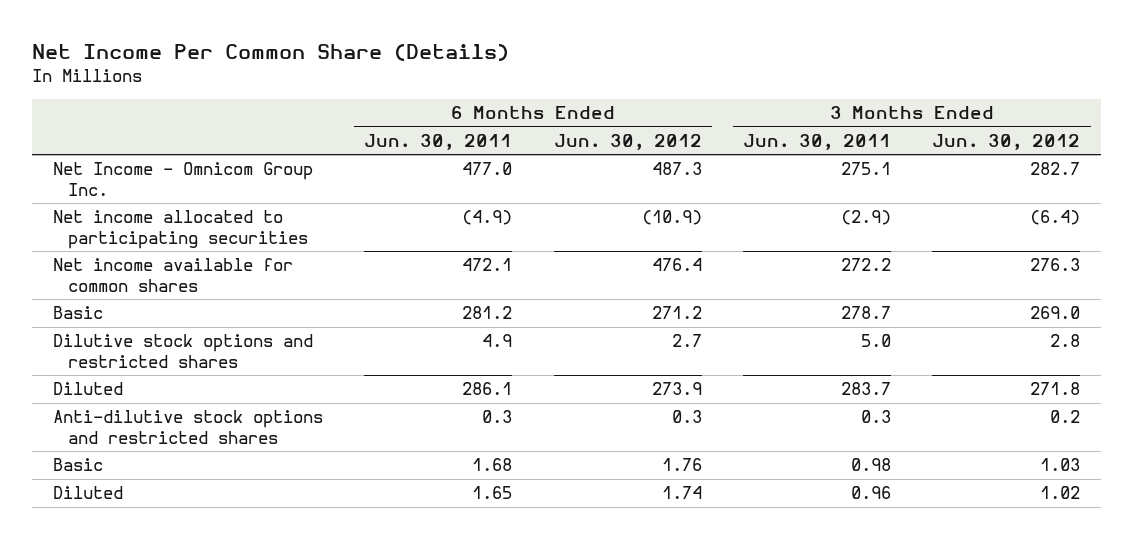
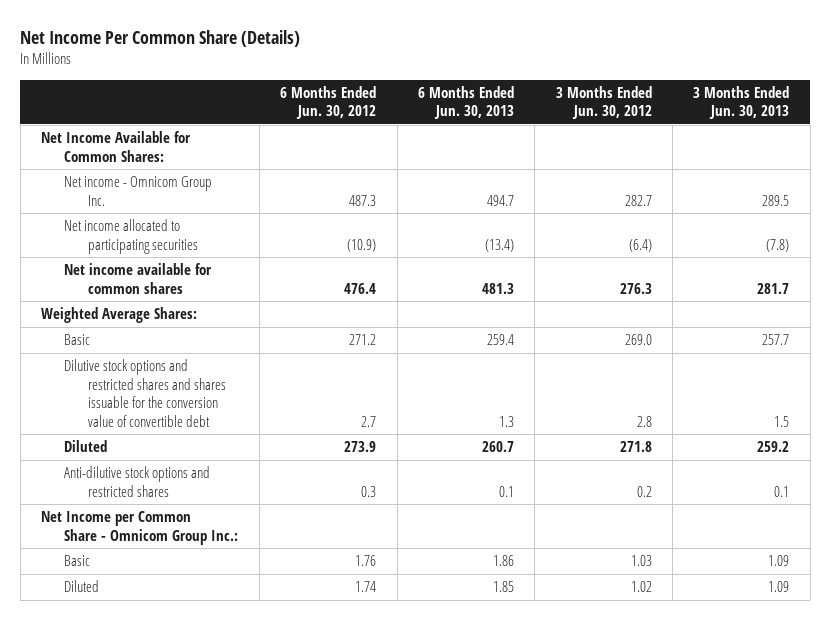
[364,134,513,151] Jun. 30, 2011 -> none
[743,134,892,151] Jun. 30, 2011 -> none
none -> [417,85,514,120] 6 Months Ended Jun. 30, 2013
none -> [693,85,790,120] 3 Months Ended Jun. 30, 2013
none -> [41,131,192,162] Net Income Available for Common Shares:
[52,162,313,196] Net Income - Omnicom Group Inc. -> [64,176,213,206] Net income - Omnicom Group Inc.
none -> [41,307,198,324] Weighted Average Shares:
[52,334,313,368] Dilutive stock options and restricted shares -> [64,359,226,427] Dilutive stock options and restricted shares and shares issuable for the conversion value of convertible debt
none -> [41,511,239,545] Net Income per Common Share - Omnicom Group Inc.:

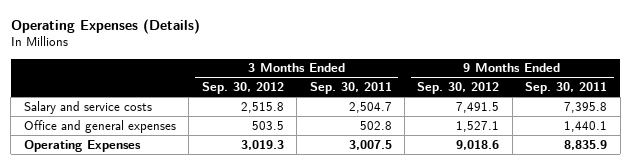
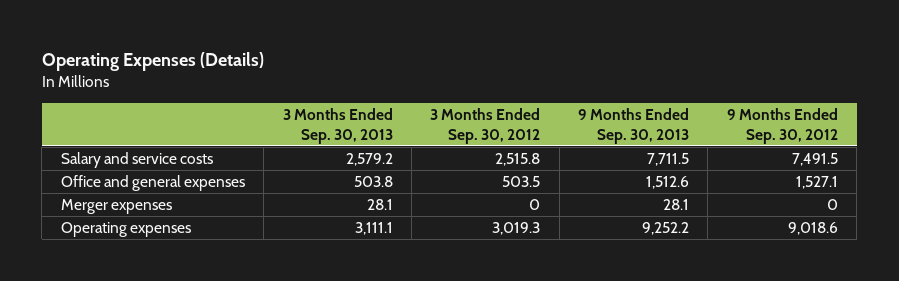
[309,82,392,95] Sep. 30, 2011 -> none
[525,82,608,95] Sep. 30, 2011 -> none
none -> [282,108,393,144] 3 Months Ended Sep. 30, 2013
none -> [578,108,690,144] 9 Months Ended Sep. 30, 2013
none -> [60,199,172,215] Merger expenses
[23,139,141,152] Operating Expenses -> [60,222,191,238] Operating expenses

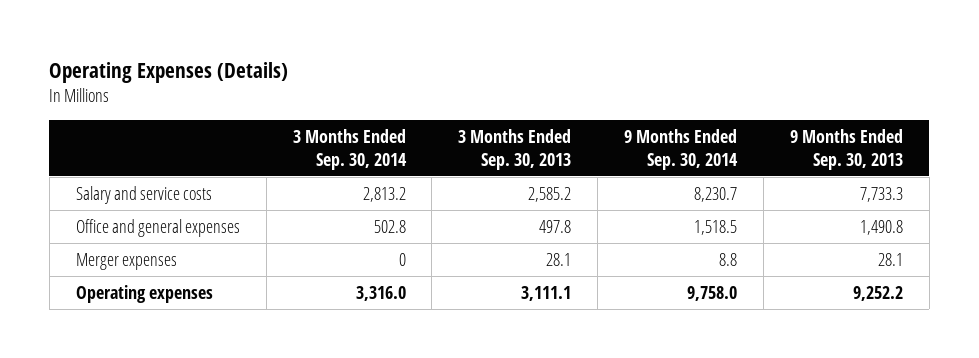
[430,108,541,144] 3 Months Ended Sep. 30, 2012 -> none
[726,108,838,144] 9 Months Ended Sep. 30, 2012 -> none
none -> [292,129,407,171] 3 Months Ended Sep. 30, 2014
none -> [624,129,739,171] 9 Months Ended Sep. 30, 2014
[345,153,393,167] 2,579.2 -> [528,186,572,202] 2,585.2
[647,153,690,167] 7,711.5 -> [859,186,903,202] 7,733.3
[353,176,393,188] 503.8 -> [539,219,572,233] 497.8
[646,176,690,190] 1,512.6 -> [859,219,903,235] 1,490.8

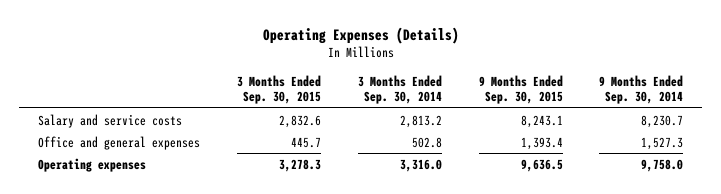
[458,129,572,171] 3 Months Ended Sep. 30, 2013 -> none
[789,129,903,171] 9 Months Ended Sep. 30, 2013 -> none
none -> [236,74,321,105] 3 Months Ended Sep. 30, 2015
none -> [478,74,563,105] 9 Months Ended Sep. 30, 2015
[75,252,177,270] Merger expenses -> none
[694,219,738,235] 1,518.5 -> [641,136,684,150] 1,527.3

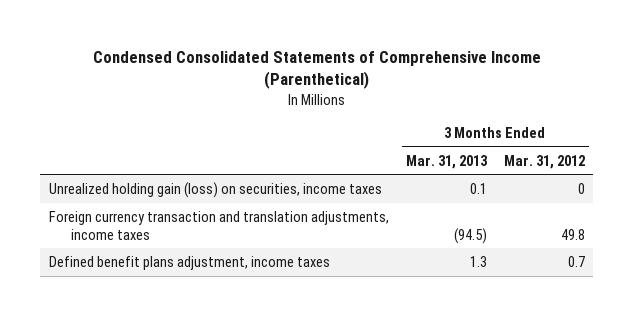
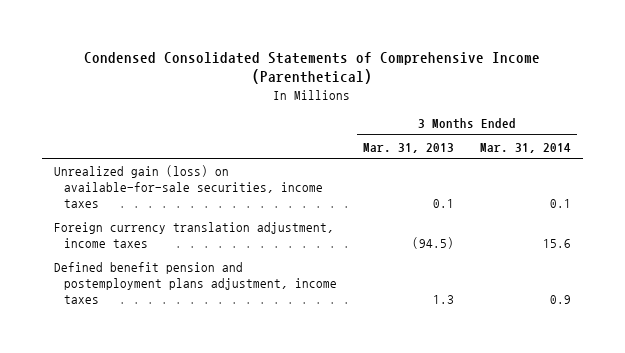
[503,154,585,169] Mar. 31, 2012 -> none
none -> [479,142,571,153] Mar. 31, 2014
[48,181,382,198] Unrealized holding gain (loss) on securities, income taxes -> [54,164,324,209] Unrealized gain (loss) on available-for-sale securities, income taxes
[48,210,389,240] Foreign currency transaction and translation adjustments, income taxes -> [54,221,335,249] Foreign currency translation adjustment, income taxes
[48,255,330,270] Defined benefit plans adjustment, income taxes -> [54,261,338,305] Defined benefit pension and postemployment plans adjustment, income taxes

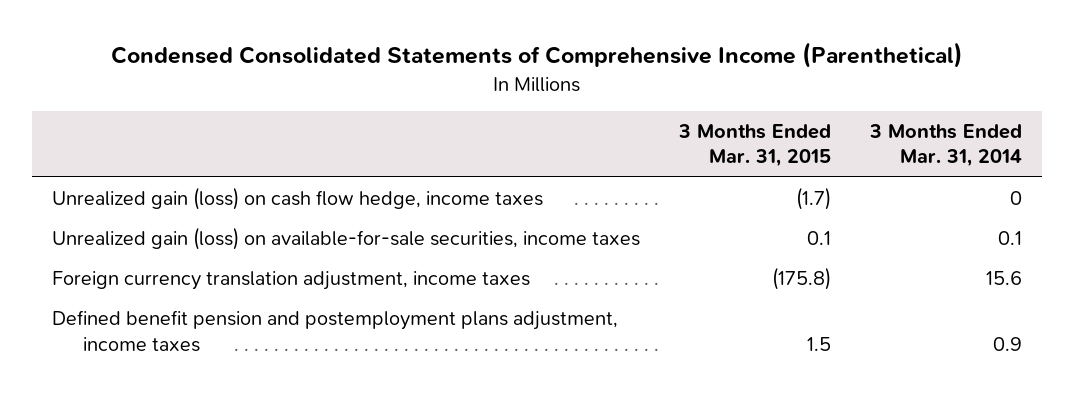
[362,142,454,153] Mar. 31, 2013 -> none
none -> [678,123,832,168] 3 Months Ended Mar. 31, 2015
none -> [51,187,543,211] Unrealized gain (loss) on cash flow hedge, income taxes

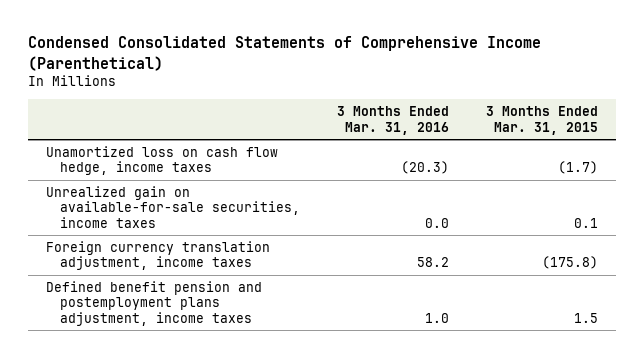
[869,123,1023,168] 3 Months Ended Mar. 31, 2014 -> none
none -> [336,106,449,135] 3 Months Ended Mar. 31, 2016
[51,187,543,211] Unrealized gain (loss) on cash flow hedge, income taxes -> [46,146,279,176] Unamortized loss on cash flow hedge, income taxes
[51,227,640,251] Unrealized gain (loss) on available-for-sale securities, income taxes -> [46,186,301,228] Unrealized gain on available-for-sale securities, income taxes

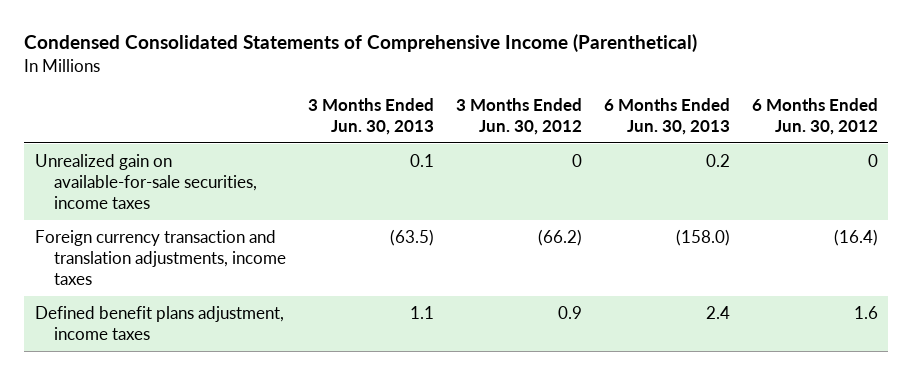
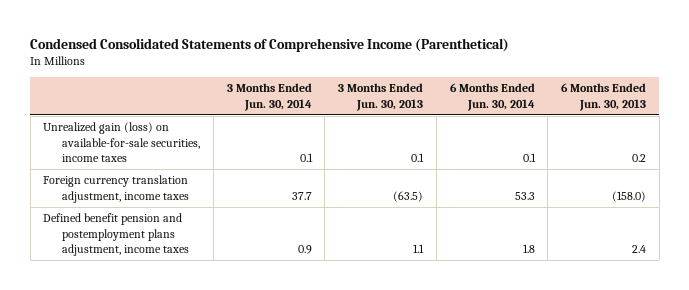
[455,97,582,136] 3 Months Ended Jun. 30, 2012 -> none
[751,97,878,136] 6 Months Ended Jun. 30, 2012 -> none
none -> [226,83,312,111] 3 Months Ended Jun. 30, 2014
none -> [449,83,535,111] 6 Months Ended Jun. 30, 2014
[34,153,258,210] Unrealized gain on available-for-sale securities, income taxes -> [43,122,201,163] Unrealized gain (loss) on available-for-sale securities, income taxes
[34,229,287,286] Foreign currency transaction and translation adjustments, income taxes -> [43,175,190,203] Foreign currency translation adjustment, income taxes
[34,305,284,340] Defined benefit plans adjustment, income taxes -> [43,213,190,257] Defined benefit pension and postemployment plans adjustment, income taxes

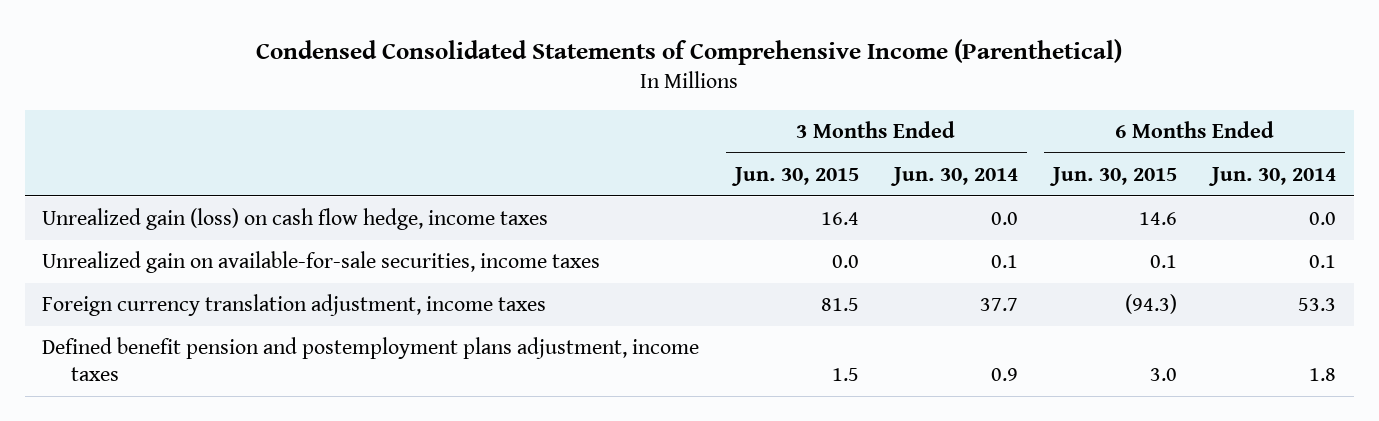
[338,83,424,111] 3 Months Ended Jun. 30, 2013 -> none
[561,83,647,111] 6 Months Ended Jun. 30, 2013 -> none
none -> [730,167,859,187] Jun. 30, 2015
none -> [1048,167,1177,187] Jun. 30, 2015
none -> [42,208,549,231] Unrealized gain (loss) on cash flow hedge, income taxes
[43,122,201,163] Unrealized gain (loss) on available-for-sale securities, income taxes -> [42,251,601,274] Unrealized gain on available-for-sale securities, income taxes

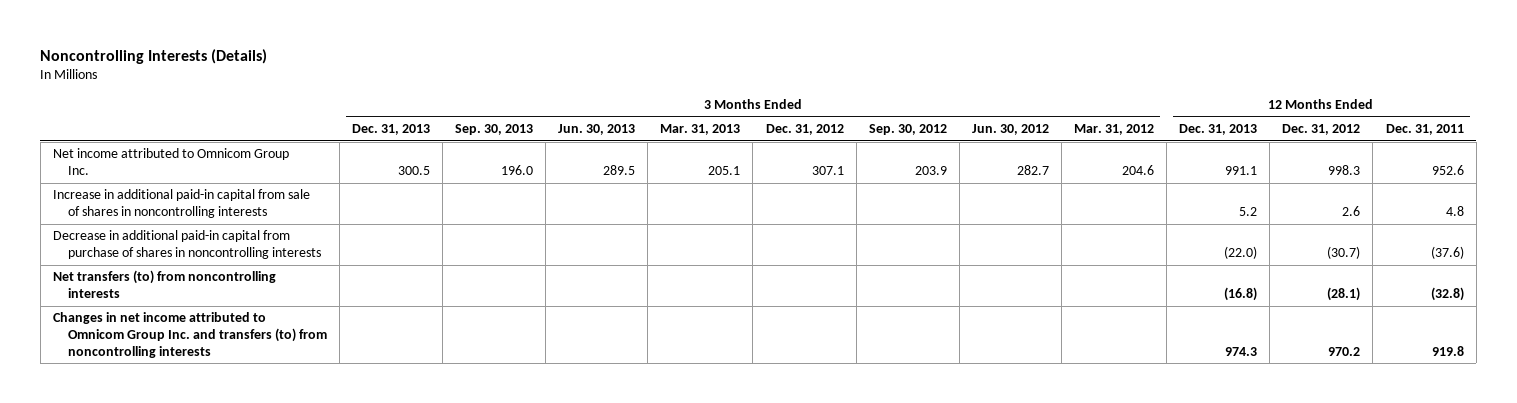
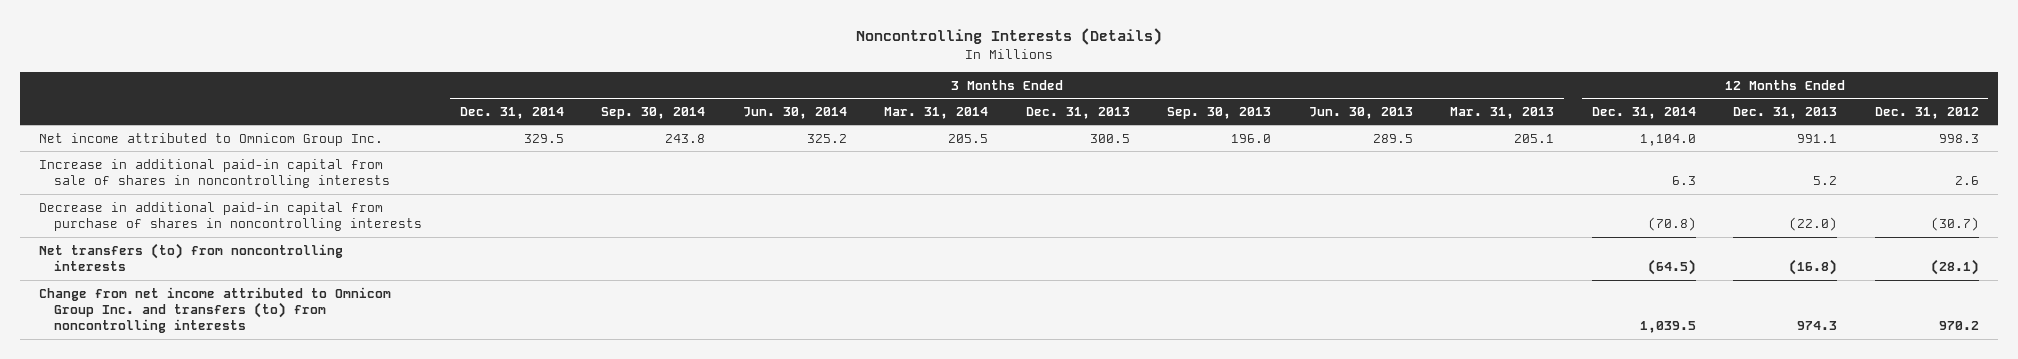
[765,124,844,136] Dec. 31, 2012 -> none
[868,124,947,136] Sep. 30, 2012 -> none
[971,124,1049,136] Jun. 30, 2012 -> none
[1074,124,1155,136] Mar. 31, 2012 -> none
[1385,124,1464,136] Dec. 31, 2011 -> none
none -> [459,106,564,119] Dec. 31, 2014
none -> [601,106,706,119] Sep. 30, 2014
none -> [742,106,847,119] Jun. 30, 2014
none -> [884,106,989,119] Mar. 31, 2014
none -> [1591,106,1696,119] Dec. 31, 2014
[53,312,327,358] Changes in net income attributed to Omnicom Group Inc. and transfers (to) from noncontrolling interests -> [38,286,391,334] Change from net income attributed to Omnicom Group Inc. and transfers (to) from noncontrolling interests

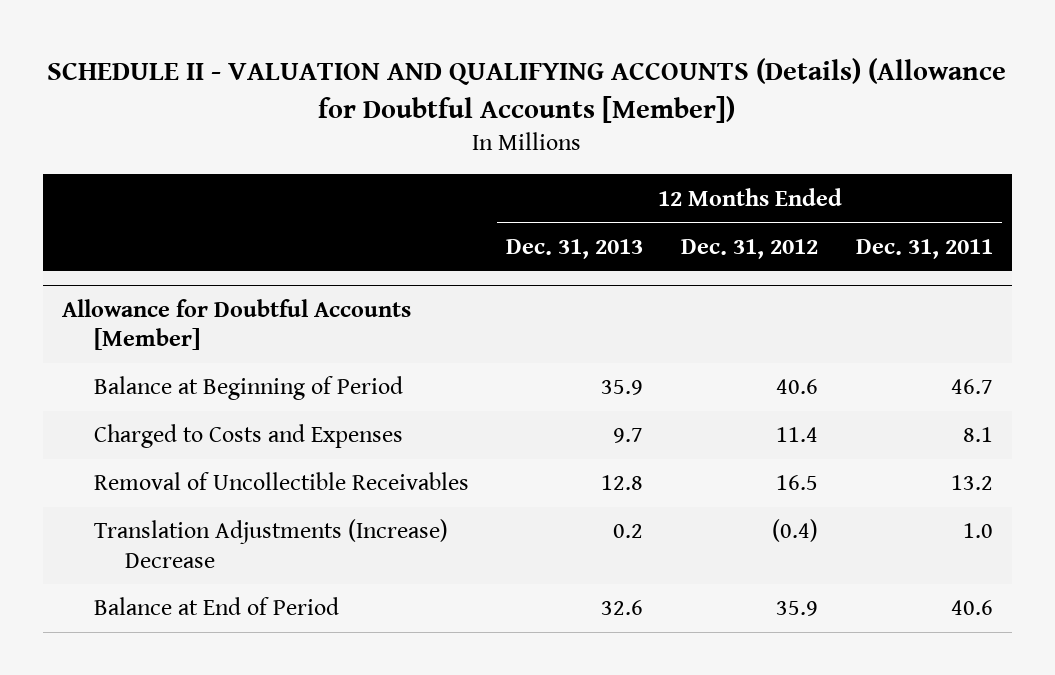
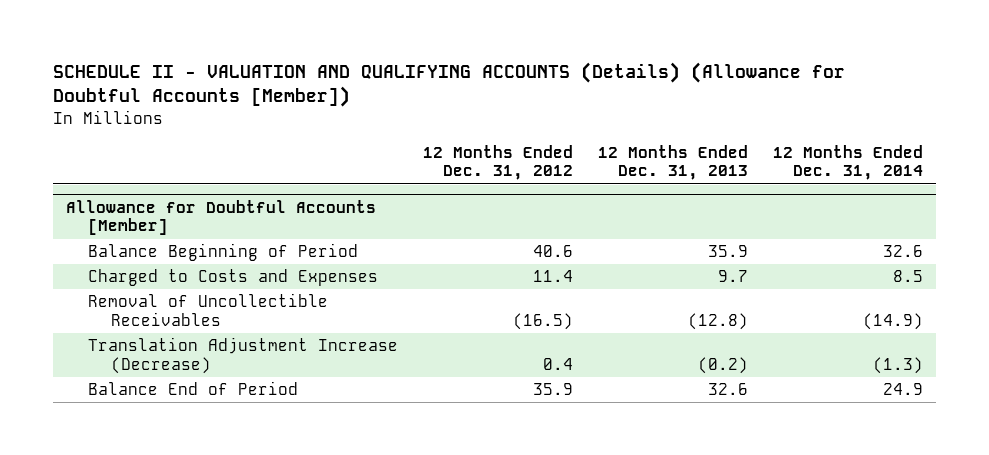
[855,238,993,259] Dec. 31, 2011 -> none
none -> [773,144,924,181] 12 Months Ended Dec. 31, 2014
[93,376,403,401] Balance at Beginning of Period -> [88,243,359,262] Balance Beginning of Period
[601,475,644,491] 12.8 -> [688,313,749,331] (12.8)
[776,475,819,491] 16.5 -> [513,313,574,331] (16.5)
[93,519,448,568] Translation Adjustments (Increase) Decrease -> [88,337,399,375] Translation Adjustment Increase (Decrease)
[613,524,644,539] 0.2 -> [698,357,749,375] (0.2)
[772,519,819,543] (0.4) -> [543,358,574,371] 0.4
[93,597,339,616] Balance at End of Period -> [88,381,299,396] Balance End of Period

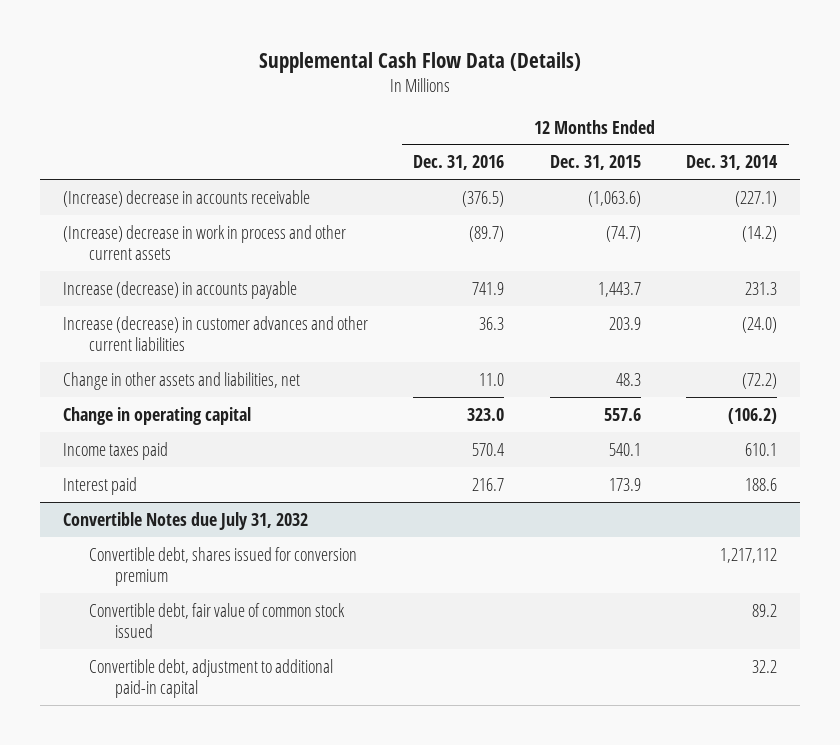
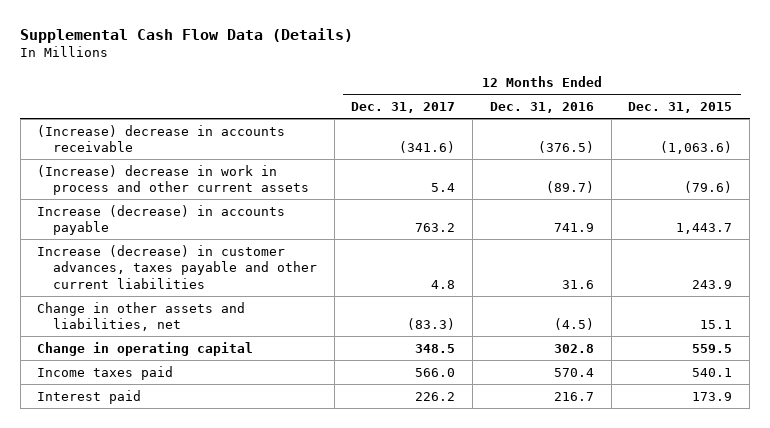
[686,155,779,171] Dec. 31, 2014 -> none
none -> [351,102,456,114] Dec. 31, 2017
[605,225,641,242] (74.7) -> [684,181,733,194] (79.6)
[62,315,368,351] Increase (decrease) in customer advances and other current liabilities -> [37,244,318,289] Increase (decrease) in customer advances, taxes payable and other current liabilities
[479,316,505,330] 36.3 -> [561,279,594,289] 31.6
[608,316,641,330] 203.9 -> [692,279,733,289] 243.9
[479,372,505,386] 11.0 -> [553,318,594,331] (4.5)
[615,372,641,386] 48.3 -> [700,320,733,330] 15.1
[467,407,505,421] 323.0 -> [553,343,594,353] 302.8
[603,407,641,421] 557.6 -> [692,343,733,353] 559.5
[62,511,308,530] Convertible Notes due July 31, 2032 -> none
[88,546,357,586] Convertible debt, shares issued for conversion premium -> none
[88,602,345,638] Convertible debt, fair value of common stock issued -> none
[88,658,333,698] Convertible debt, adjustment to additional paid-in capital -> none

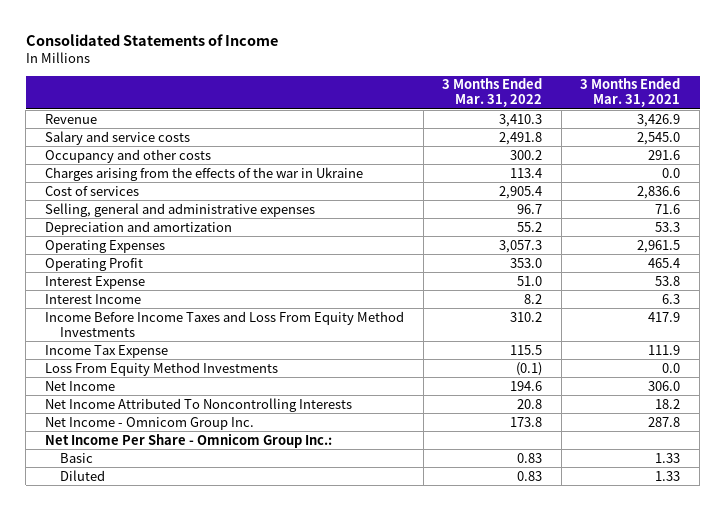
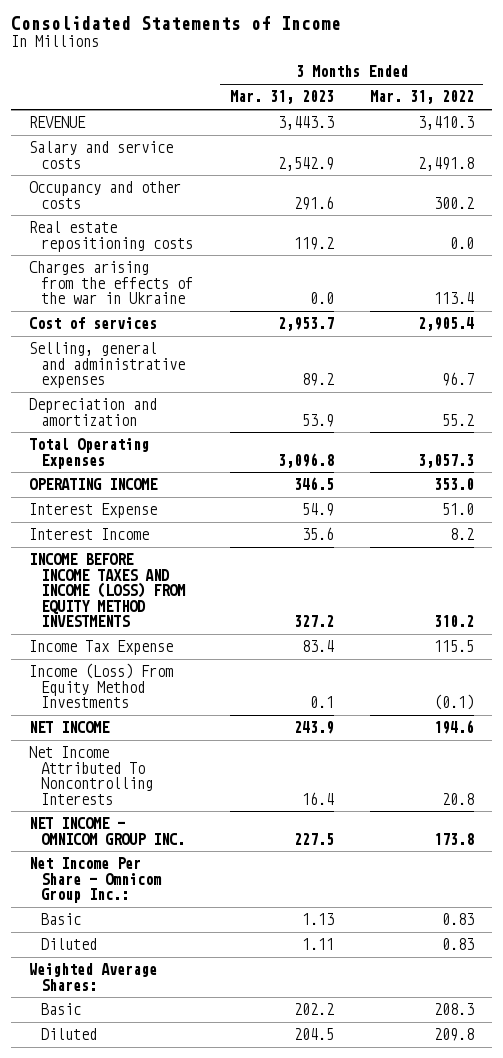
[580,78,681,108] 3 Months Ended Mar. 31, 2021 -> none
none -> [229,90,334,105] Mar. 31, 2023
[44,113,97,124] Revenue -> [29,116,87,129] REVENUE
none -> [29,221,194,252] Real estate repositioning costs
[44,239,165,253] Operating Expenses -> [29,438,150,469] Total Operating Expenses
[44,257,143,271] Operating Profit -> [29,478,159,491] OPERATING INCOME
[44,310,404,337] Income Before Income Taxes and Loss From Equity Method Investments -> [29,553,187,628] INCOME BEFORE INCOME TAXES AND INCOME (LOSS) FROM EQUITY METHOD INVESTMENTS
[44,361,278,376] Loss From Equity Method Investments -> [29,663,174,709] Income (Loss) From Equity Method Investments
[44,380,115,391] Net Income -> [29,721,111,734] NET INCOME
[44,416,254,430] Net Income - Omnicom Group Inc. -> [29,817,186,845] NET INCOME - OMNICOM GROUP INC.
none -> [29,963,158,991] Weighted Average Shares:
none -> [41,1003,82,1016] Basic
none -> [41,1028,98,1041] Diluted

